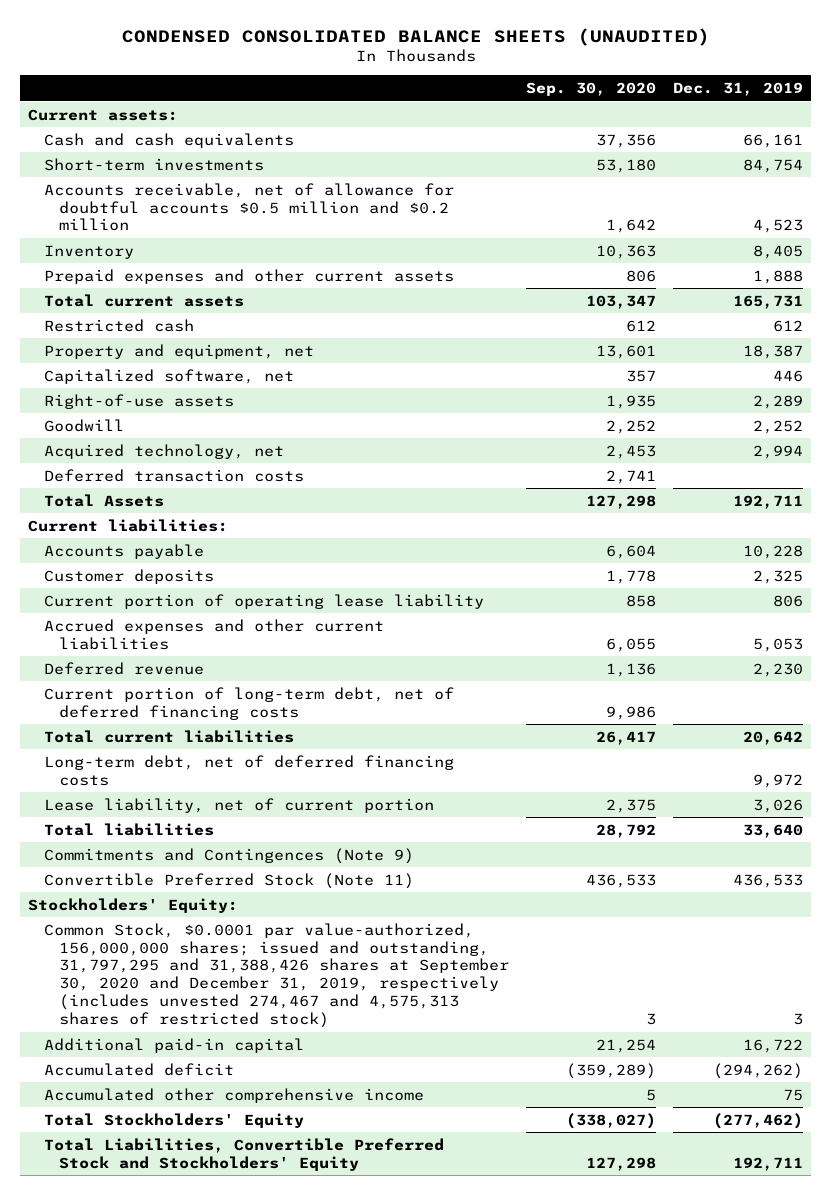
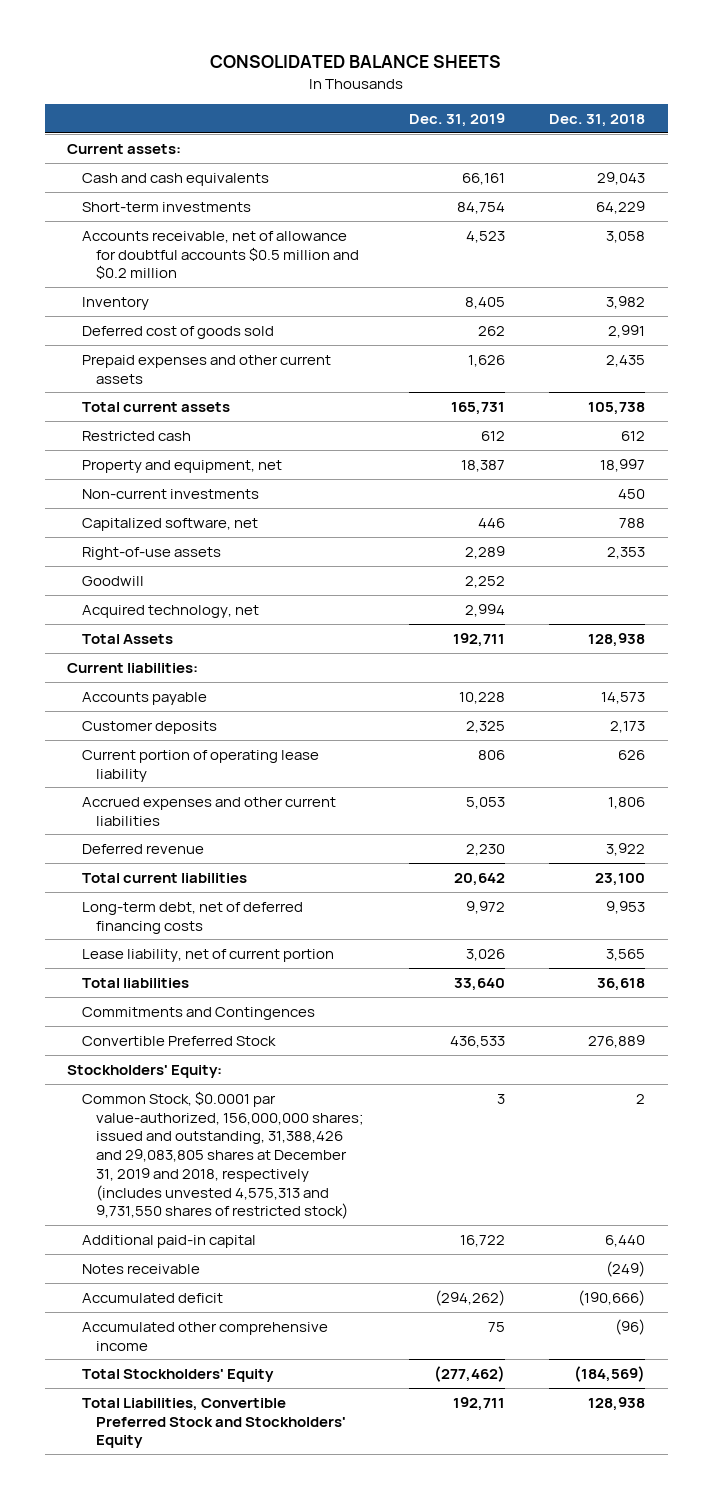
[121,27,710,46] CONDENSED CONSOLIDATED BALANCE SHEETS (UNAUDITED) -> [210,55,502,69] CONSOLIDATED BALANCE SHEETS
[525,82,656,97] Sep. 30, 2020 -> none
none -> [549,113,646,127] Dec. 31, 2018
none -> [81,325,274,339] Deferred cost of goods sold
[752,269,803,284] 1,888 -> [467,354,505,367] 1,626
none -> [81,488,259,499] Non-current investments
[43,468,304,482] Deferred transaction costs -> none
[43,686,454,720] Current portion of long-term debt, net of deferred financing costs -> none
[43,847,414,864] Commitments and Contingences (Note 9) -> [81,1006,315,1020] Commitments and Contingences
[43,872,414,889] Convertible Preferred Stock (Note 11) -> [81,1035,276,1046] Convertible Preferred Stock
[43,922,510,1029] Common Stock, $0.0001 par value-authorized, 156,000,000 shares; issued and outstanding, 31,797,295 and 31,388,426 shares at September 30, 2020 and December 31, 2019, respectively (includes unvested 274,467 and 4,575,313 shares of restricted stock) -> [81,1090,365,1220] Common Stock, $0.0001 par value-authorized, 156,000,000 shares; issued and outstanding, 31,388,426 and 29,083,805 shares at December 31, 2019 and 2018, respectively (includes unvested 4,575,313 and 9,731,550 shares of restricted stock)
none -> [81,1263,200,1274] Notes receivable

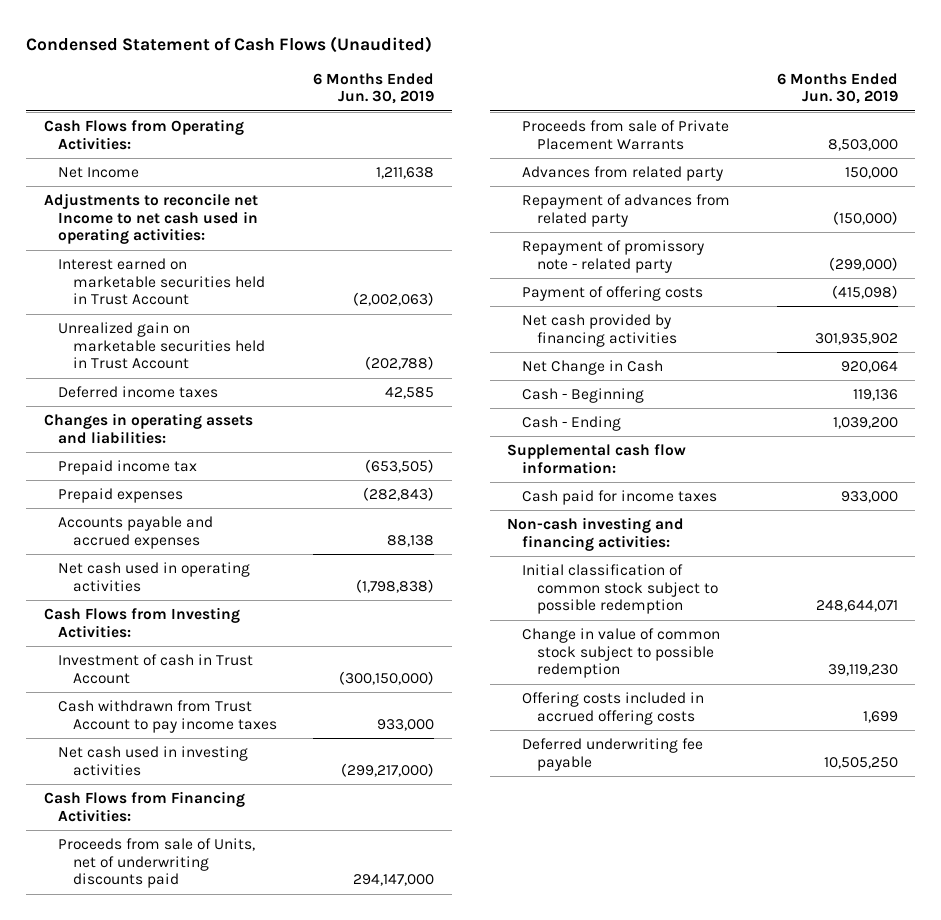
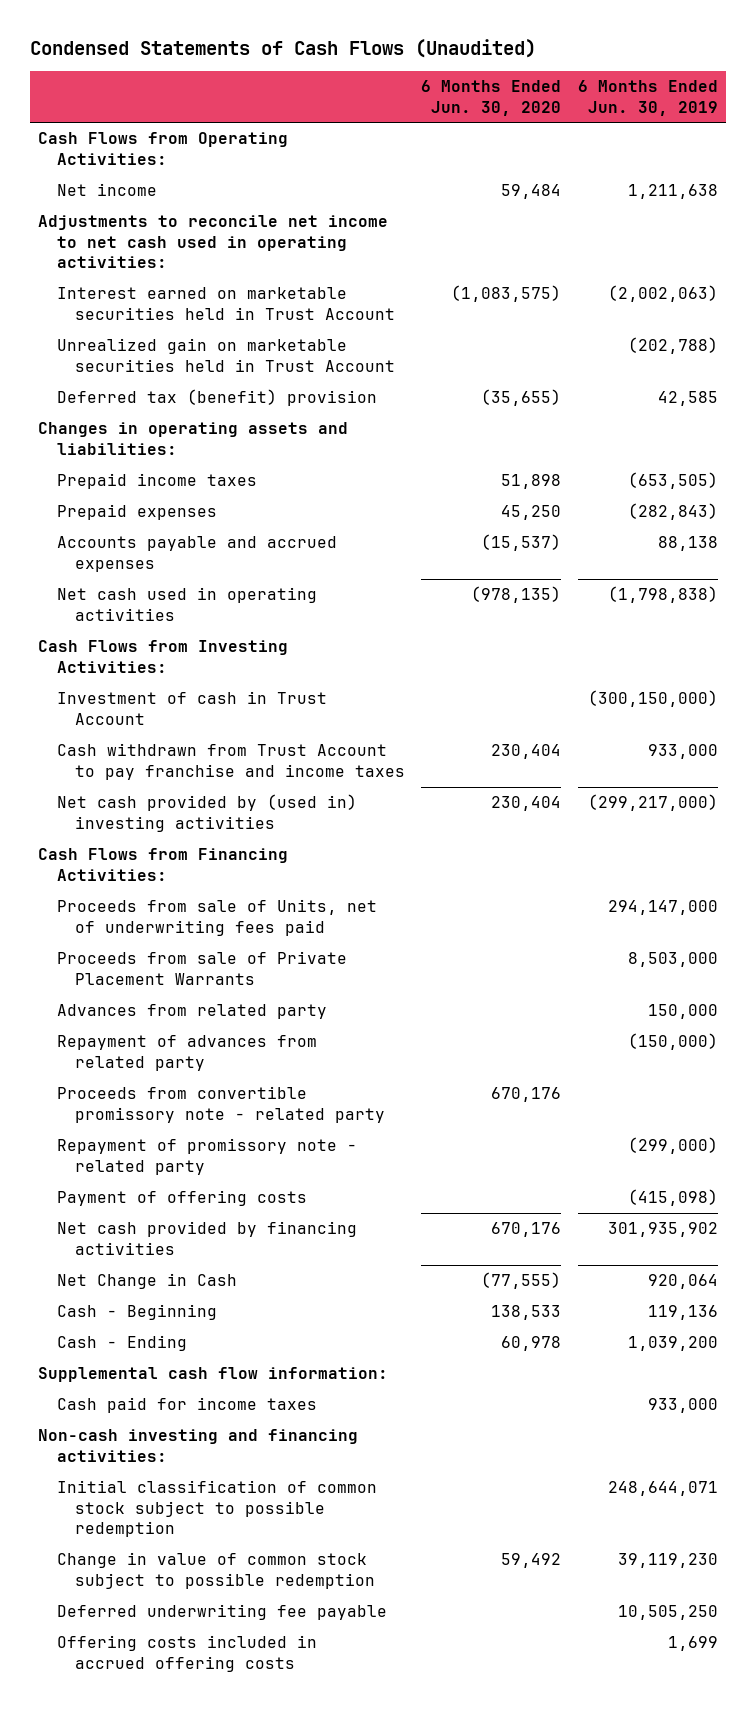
[25,35,432,53] Condensed Statement of Cash Flows (Unaudited) -> [30,38,537,58] Condensed Statements of Cash Flows (Unaudited)
none -> [421,80,562,116] 6 Months Ended Jun. 30, 2020
[58,166,140,178] Net Income -> [56,183,157,197] Net income
[43,192,259,245] Adjustments to reconcile net Income to net cash used in operating activities: -> [38,215,389,269] Adjustments to reconcile net income to net cash used in operating activities:
[58,385,219,398] Deferred income taxes -> [56,389,377,407] Deferred tax (benefit) provision
[58,459,198,475] Prepaid income tax -> [56,473,257,490] Prepaid income taxes
[58,699,278,733] Cash withdrawn from Trust Account to pay income taxes -> [56,743,406,780] Cash withdrawn from Trust Account to pay franchise and income taxes
[58,745,249,776] Net cash used in investing activities -> [56,794,357,832] Net cash provided by (used in) investing activities
[58,837,256,889] Proceeds from sale of Units, net of underwriting discounts paid -> [56,899,377,936] Proceeds from sale of Units, net of underwriting fees paid
none -> [56,1086,386,1123] Proceeds from convertible promissory note - related party
[522,691,705,725] Offering costs included in accrued offering costs -> [56,1635,317,1672] Offering costs included in accrued offering costs

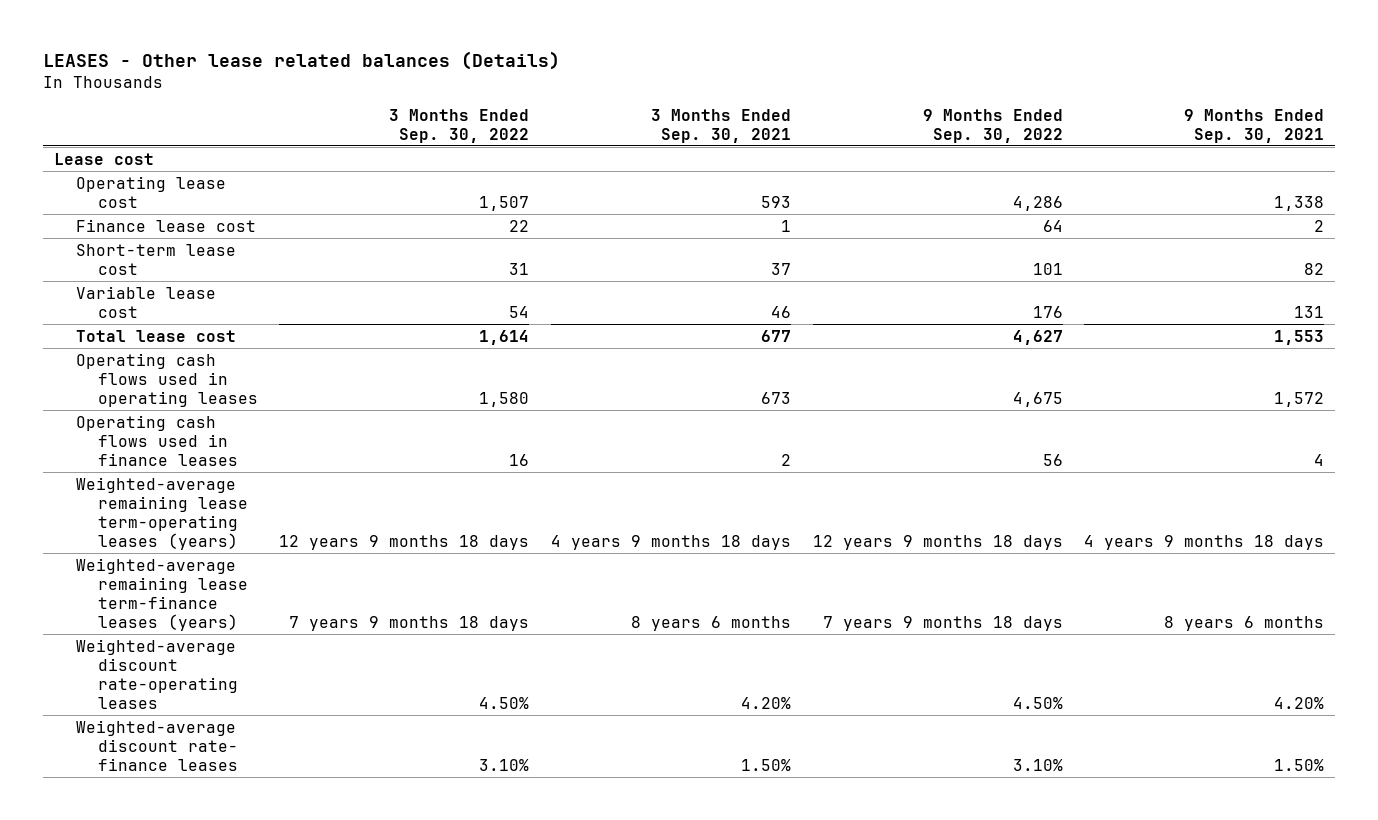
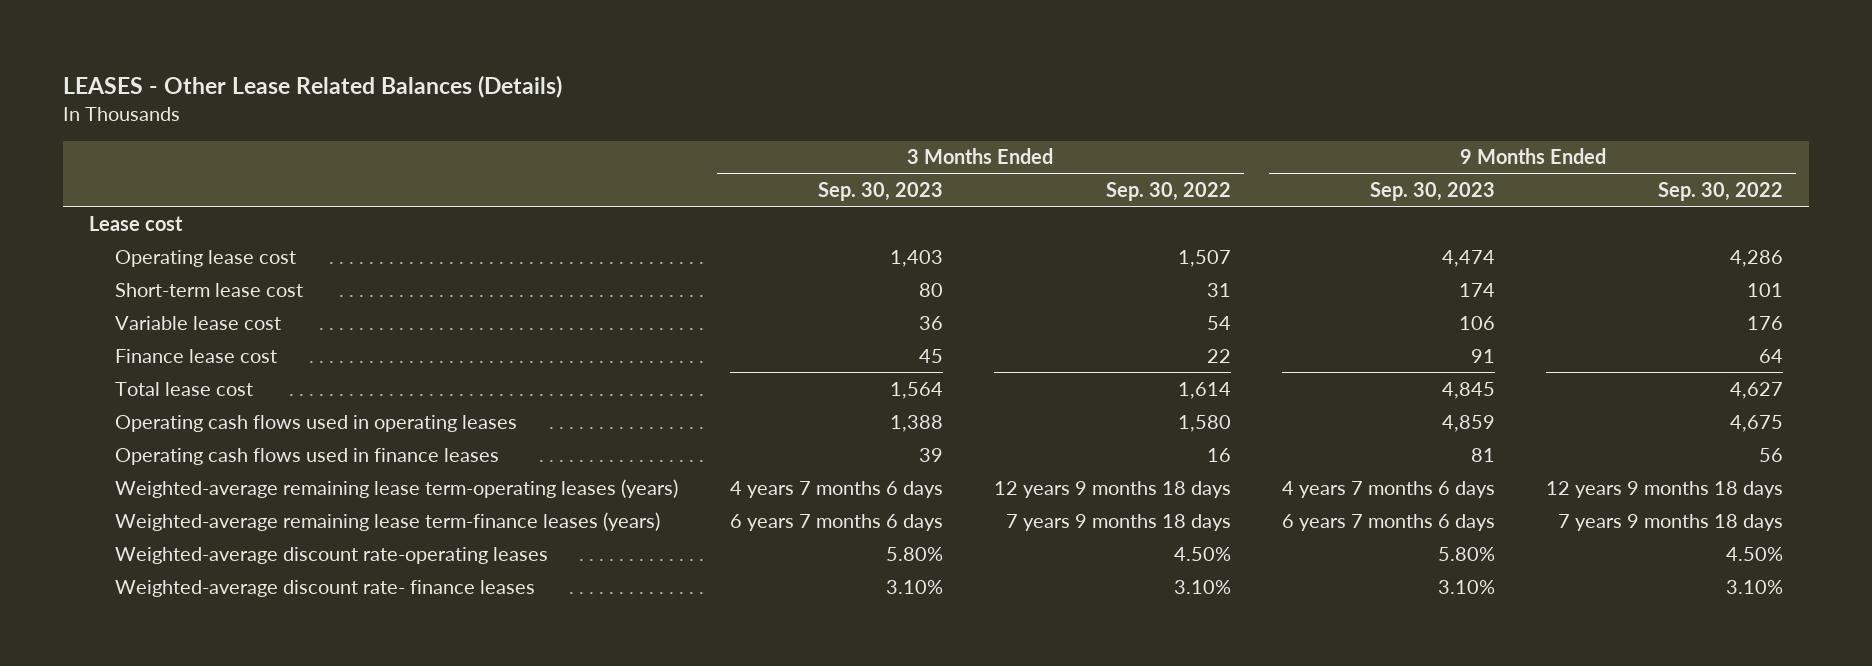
[42,50,560,70] LEASES - Other lease related balances (Details) -> [62,74,562,98] LEASES - Other Lease Related Balances (Details)
[651,108,792,143] 3 Months Ended Sep. 30, 2021 -> none
[1184,108,1325,143] 9 Months Ended Sep. 30, 2021 -> none
none -> [817,182,943,202] Sep. 30, 2023
none -> [1370,182,1496,202] Sep. 30, 2023
[75,218,256,232] Finance lease cost -> [115,348,278,363] Finance lease cost

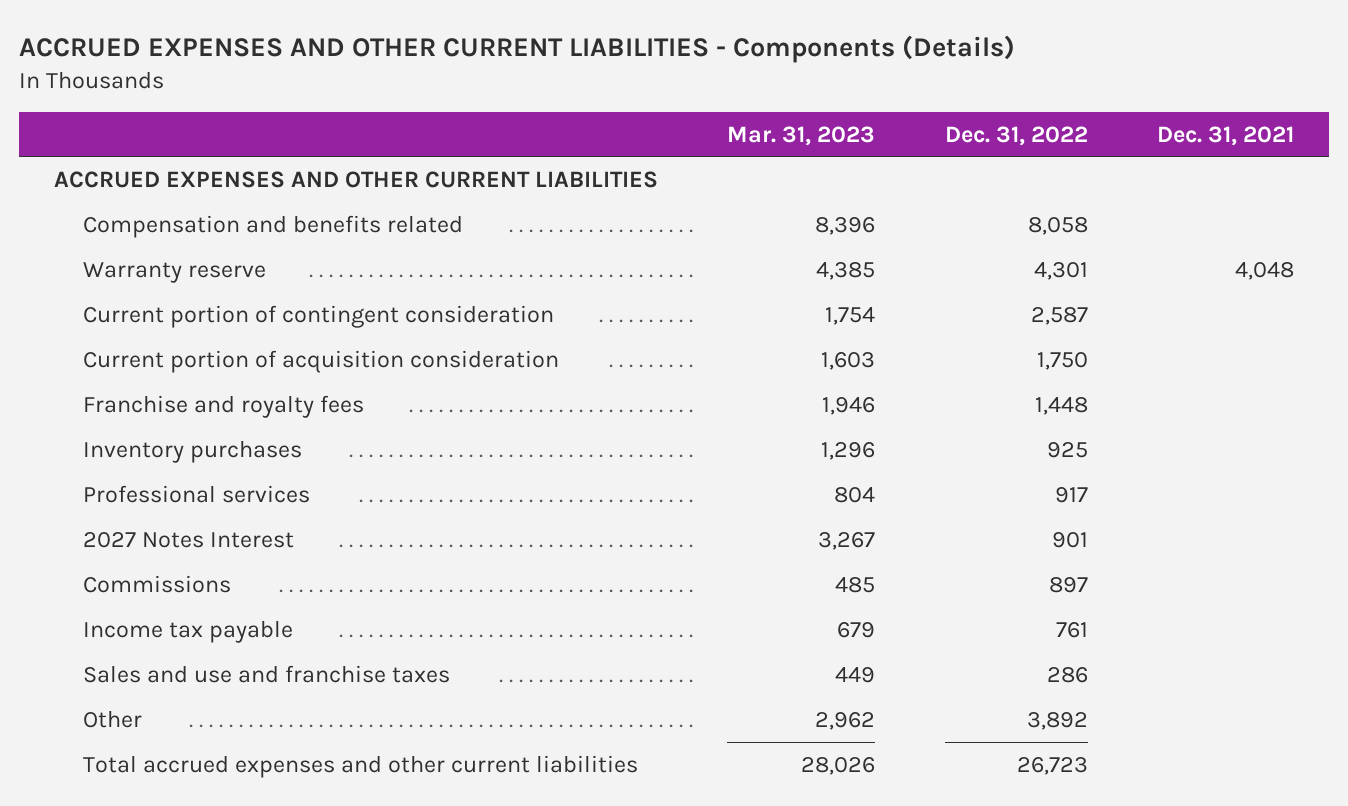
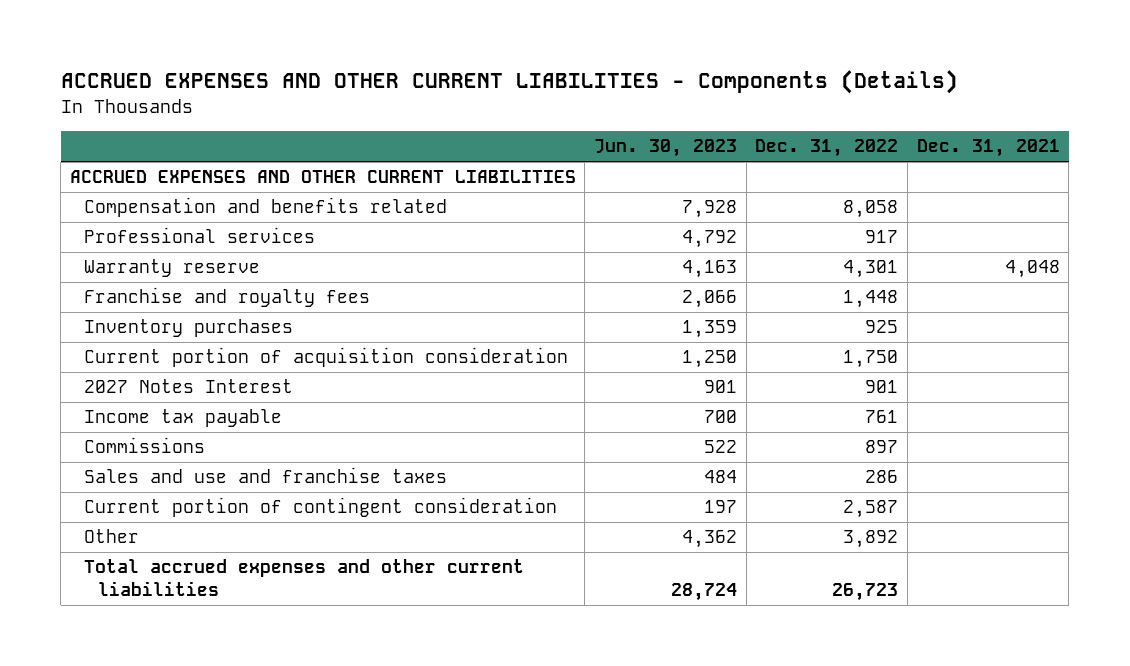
[727,125,876,146] Mar. 31, 2023 -> none
none -> [594,139,738,158] Jun. 30, 2023
[83,484,311,503] Professional services -> [83,227,315,244] Professional services
[83,349,560,373] Current portion of acquisition consideration -> [83,347,568,368] Current portion of acquisition consideration
[83,574,232,593] Commissions -> [83,437,205,454] Commissions
[83,304,555,328] Current portion of contingent consideration -> [83,497,557,518] Current portion of contingent consideration

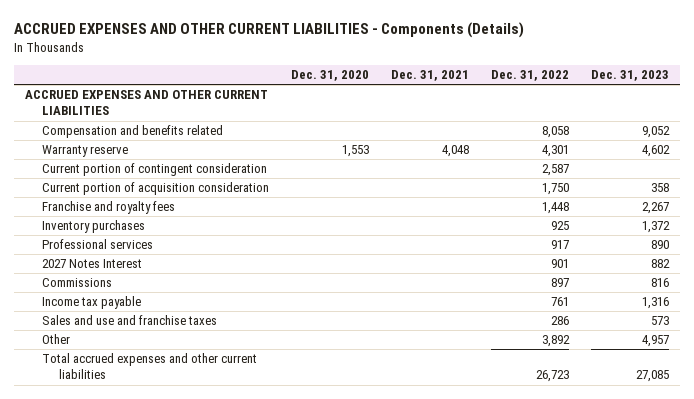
[594,139,738,158] Jun. 30, 2023 -> none
none -> [291,69,370,81] Dec. 31, 2020
none -> [591,69,670,81] Dec. 31, 2023
[83,497,557,518] Current portion of contingent consideration -> [42,163,268,177] Current portion of contingent consideration
[83,347,568,368] Current portion of acquisition consideration -> [42,182,270,196] Current portion of acquisition consideration
[83,227,315,244] Professional services -> [42,239,154,250] Professional services
[83,409,282,428] Income tax payable -> [42,296,142,310] Income tax payable

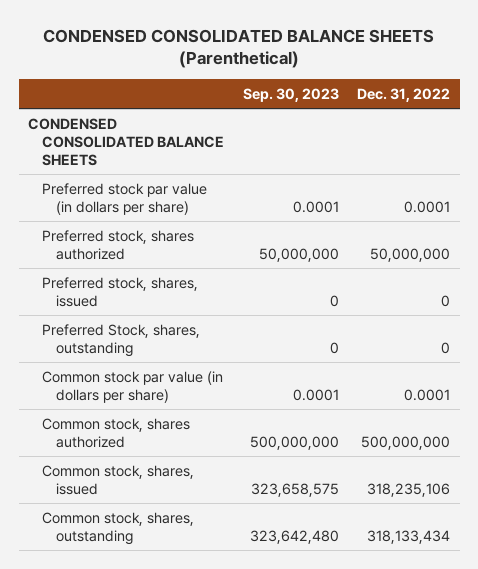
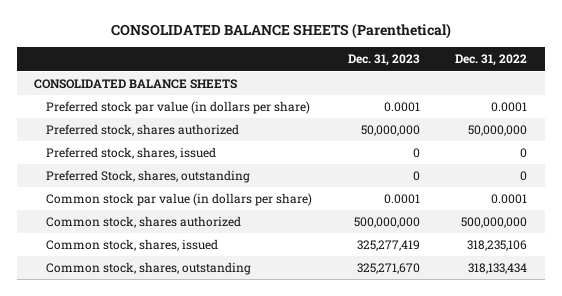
[43,28,435,69] CONDENSED CONSOLIDATED BALANCE SHEETS (Parenthetical) -> [110,23,451,40] CONSOLIDATED BALANCE SHEETS (Parenthetical)
[242,87,339,102] Sep. 30, 2023 -> none
none -> [347,54,420,67] Dec. 31, 2023
[28,117,224,166] CONDENSED CONSOLIDATED BALANCE SHEETS -> [34,79,238,90] CONSOLIDATED BALANCE SHEETS

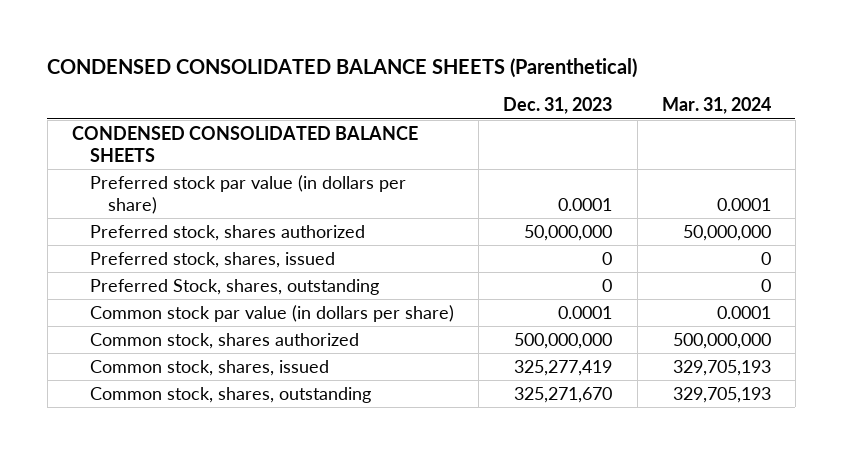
[110,23,451,40] CONSOLIDATED BALANCE SHEETS (Parenthetical) -> [47,58,638,79] CONDENSED CONSOLIDATED BALANCE SHEETS (Parenthetical)
[455,54,528,67] Dec. 31, 2022 -> none
none -> [661,97,771,115] Mar. 31, 2024
[34,79,238,90] CONSOLIDATED BALANCE SHEETS -> [71,125,418,163] CONDENSED CONSOLIDATED BALANCE SHEETS

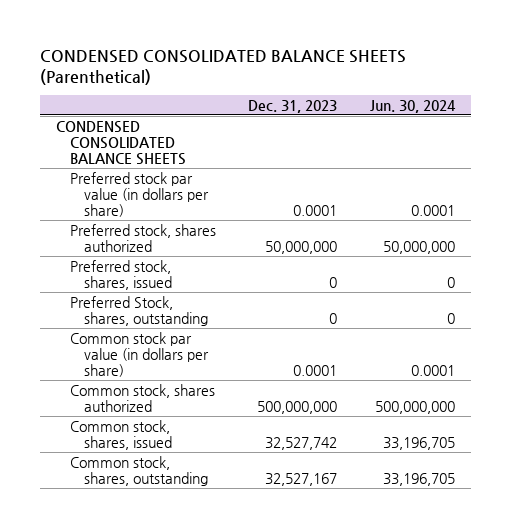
[661,97,771,115] Mar. 31, 2024 -> none
none -> [369,99,456,113] Jun. 30, 2024
[514,359,613,376] 325,277,419 -> [265,436,338,450] 32,527,742
[514,386,613,403] 325,271,670 -> [265,472,338,486] 32,527,167

